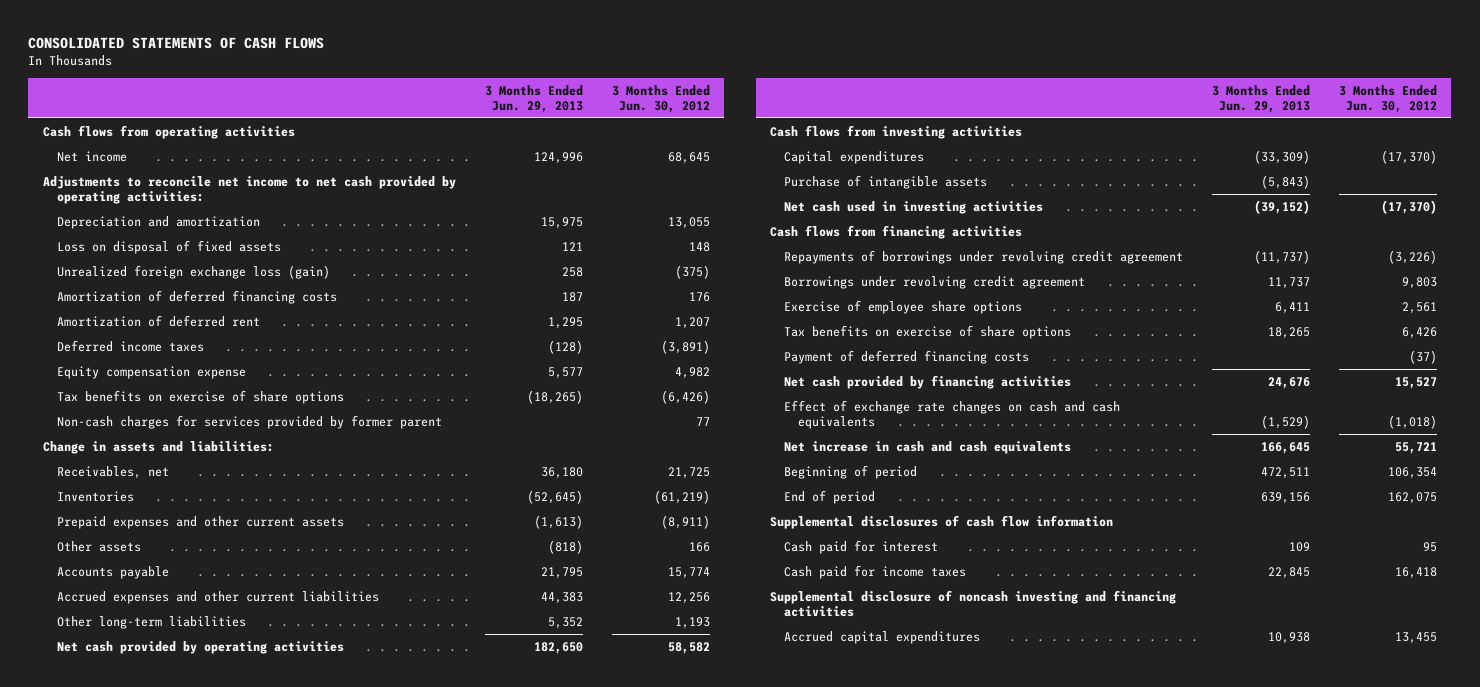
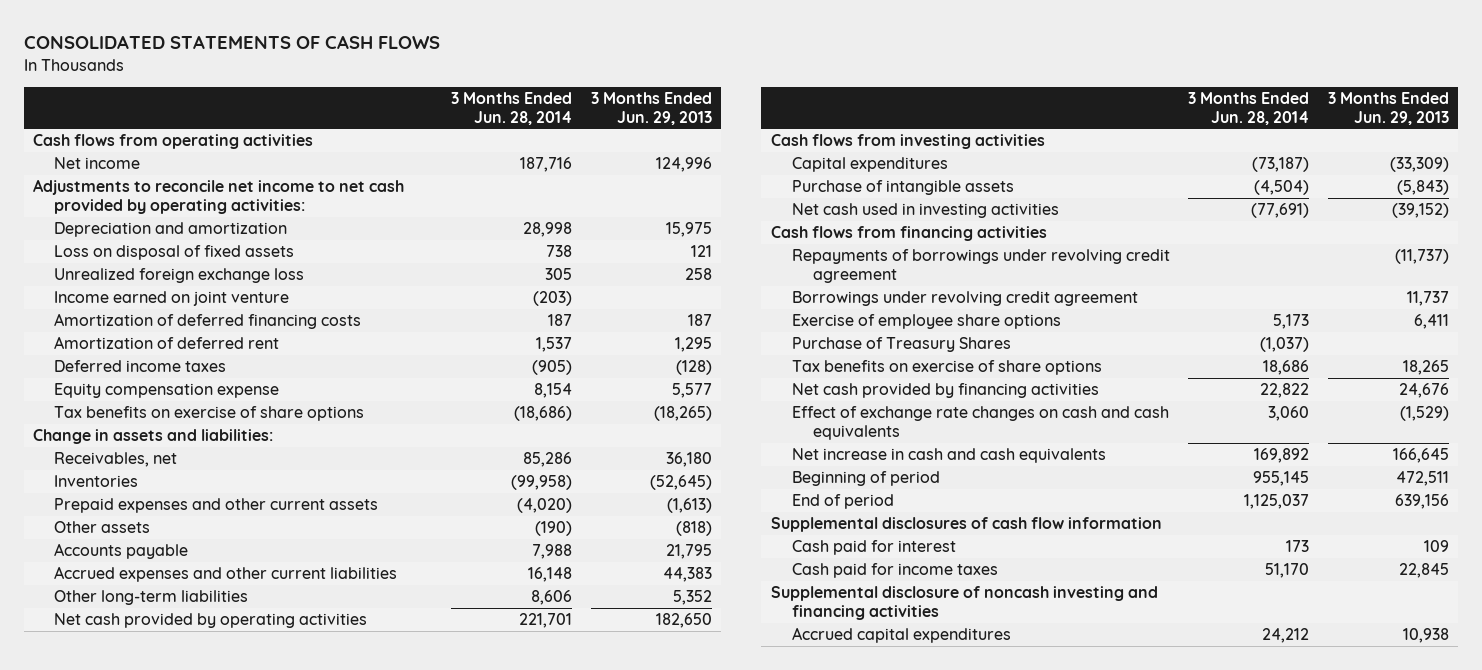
[611,84,710,113] 3 Months Ended Jun. 30, 2012 -> none
none -> [451,91,573,125] 3 Months Ended Jun. 28, 2014
[56,264,330,279] Unrealized foreign exchange loss (gain) -> [54,268,305,284] Unrealized foreign exchange loss
none -> [54,291,290,307] Income earned on joint venture
[56,414,442,429] Non-cash charges for services provided by former parent -> none
none -> [791,337,1011,353] Purchase of Treasury Shares
[784,349,1030,364] Payment of deferred financing costs -> none

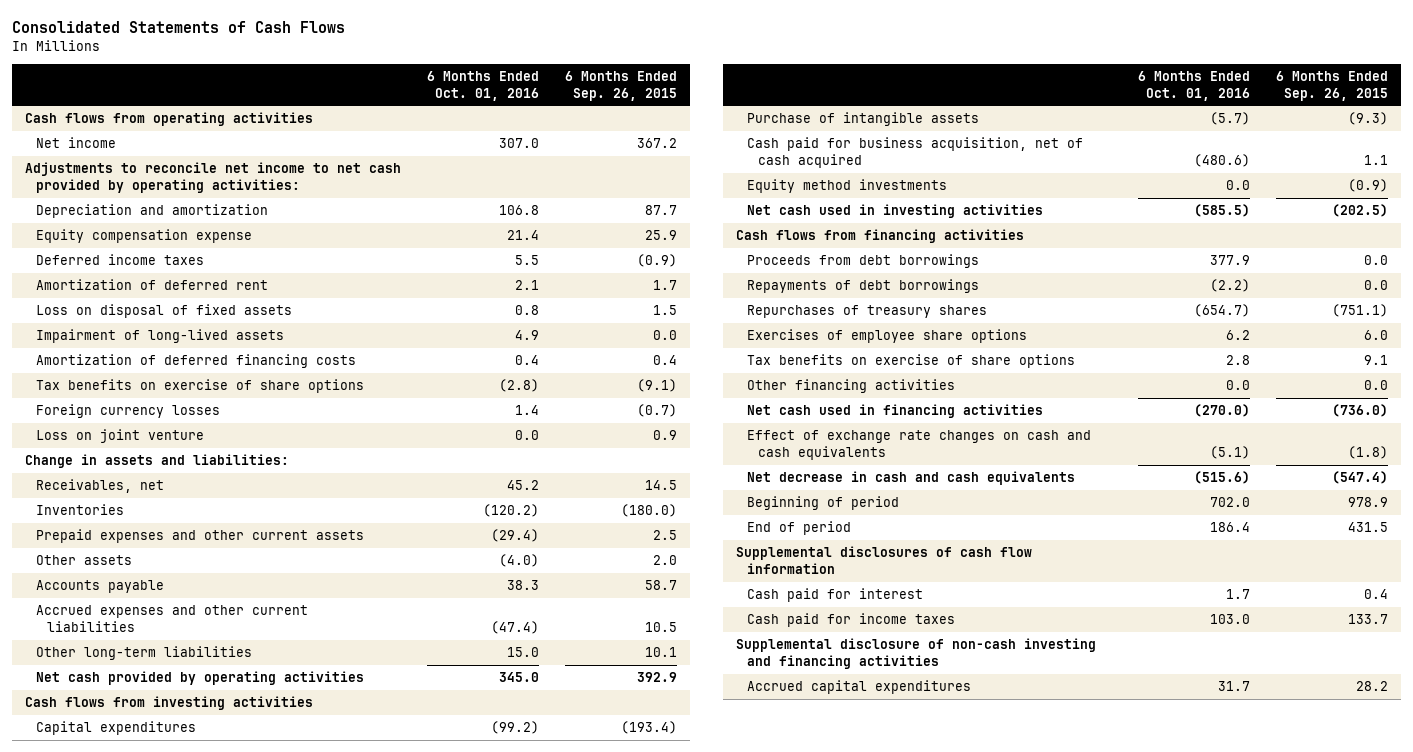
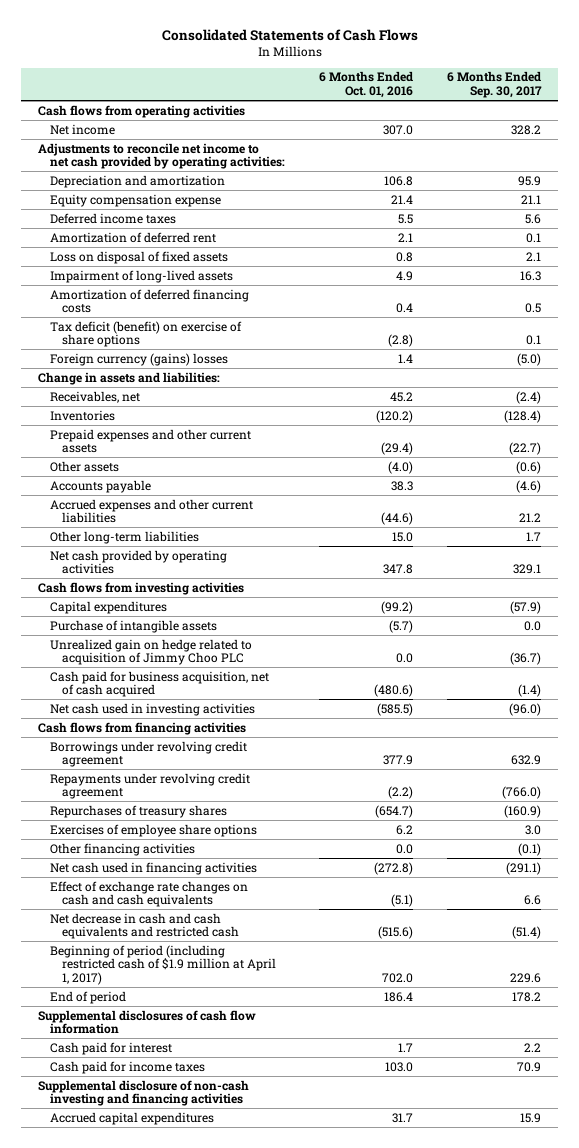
[564,70,677,101] 6 Months Ended Sep. 26, 2015 -> none
none -> [446,71,542,99] 6 Months Ended Sep. 30, 2017
[36,429,205,444] Loss on joint venture -> none
[36,379,365,394] Tax benefits on exercise of share options -> [49,320,242,348] Tax deficit (benefit) on exercise of share options
[36,404,221,419] Foreign currency losses -> [49,352,228,366] Foreign currency (gains) losses
[491,621,540,635] (47.4) -> [380,512,413,526] (44.6)
[499,672,540,683] 345.0 -> [382,564,413,575] 347.8
none -> [49,638,252,666] Unrealized gain on hedge related to acquisition of Jimmy Choo PLC
[746,179,947,194] Equity method investments -> none
[746,254,979,269] Proceeds from debt borrowings -> [49,740,247,768] Borrowings under revolving credit agreement
[746,279,979,294] Repayments of debt borrowings -> [49,772,250,800] Repayments under revolving credit agreement
[746,354,1075,369] Tax benefits on exercise of share options -> none
[1193,404,1250,418] (270.0) -> [373,861,413,875] (272.8)
[746,496,899,511] Beginning of period -> none
[746,471,1075,486] Net decrease in cash and cash equivalents -> [49,912,239,940] Net decrease in cash and cash equivalents and restricted cash
none -> [49,944,276,986] Beginning of period (including restricted cash of $1.9 million at April 1, 2017)

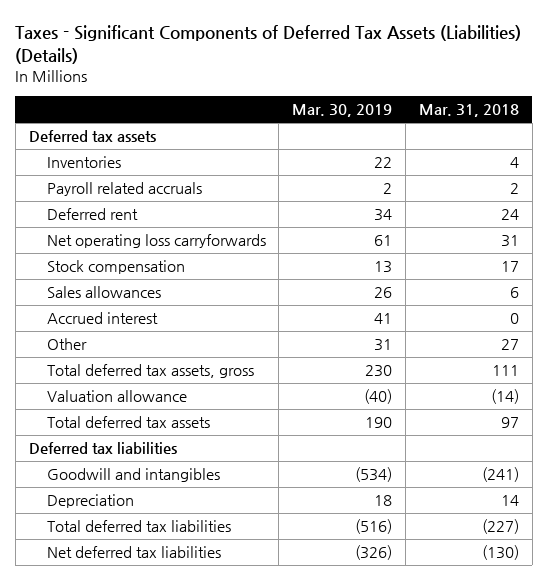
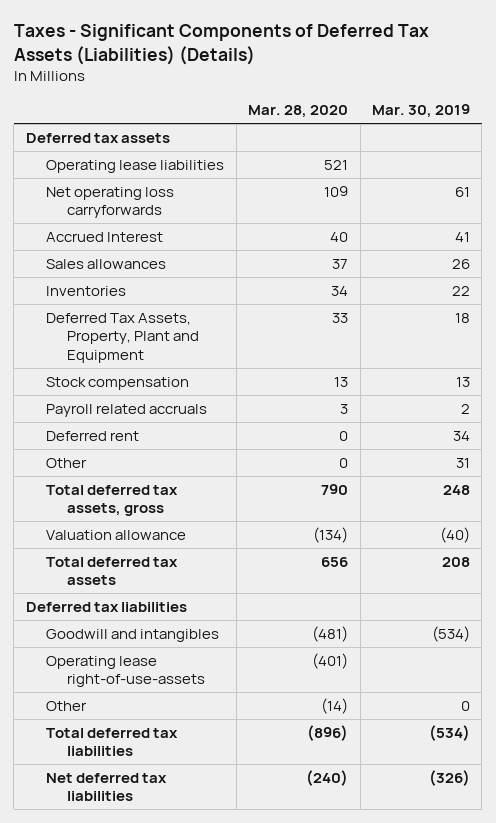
[418,104,519,118] Mar. 31, 2018 -> none
none -> [248,105,349,119] Mar. 28, 2020
none -> [46,160,225,174] Operating lease liabilities
[46,234,266,249] Net operating loss carryforwards -> [46,187,175,219] Net operating loss carryforwards
none -> [46,232,164,243] Accrued Interest
[46,286,161,299] Sales allowances -> [46,259,167,270] Sales allowances
none -> [46,313,200,363] Deferred Tax Assets, Property, Plant and Equipment
[46,260,185,275] Stock compensation -> [46,377,190,391] Stock compensation
[46,312,158,325] Accrued interest -> none
[365,365,393,378] 230 -> [442,485,470,496] 248
[365,417,393,429] 190 -> [441,557,470,568] 208
[46,494,134,509] Depreciation -> none
none -> [46,656,206,688] Operating lease right-of-use-assets
none -> [46,701,88,712] Other
[355,519,393,535] (516) -> [428,725,470,742] (534)

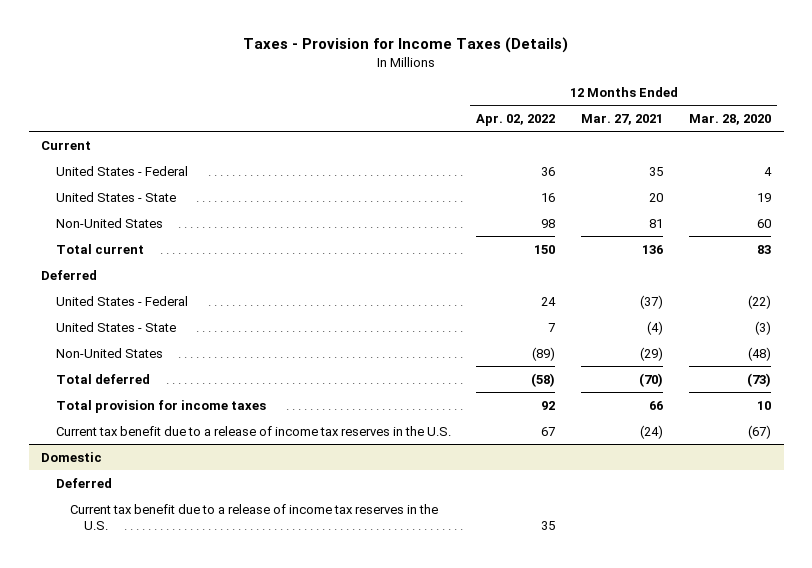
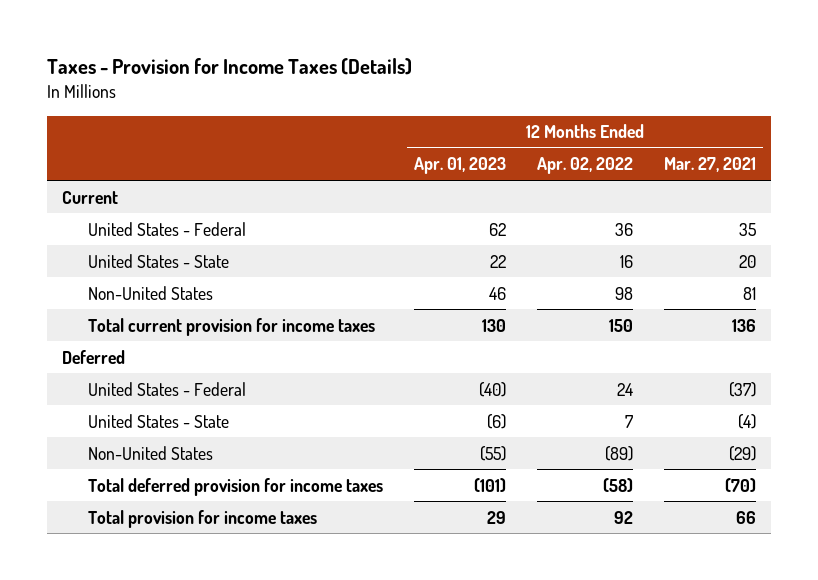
[689,114,772,126] Mar. 28, 2020 -> none
none -> [414,157,507,175] Apr. 01, 2023
[55,243,144,254] Total current -> [88,317,376,336] Total current provision for income taxes
[55,373,150,384] Total deferred -> [88,477,384,496] Total deferred provision for income taxes
[55,425,451,436] Current tax benefit due to a release of income tax reserves in the U.S. -> none
[41,451,103,462] Domestic -> none
[55,477,112,488] Deferred -> none
[69,503,438,531] Current tax benefit due to a release of income tax reserves in the U.S. -> none

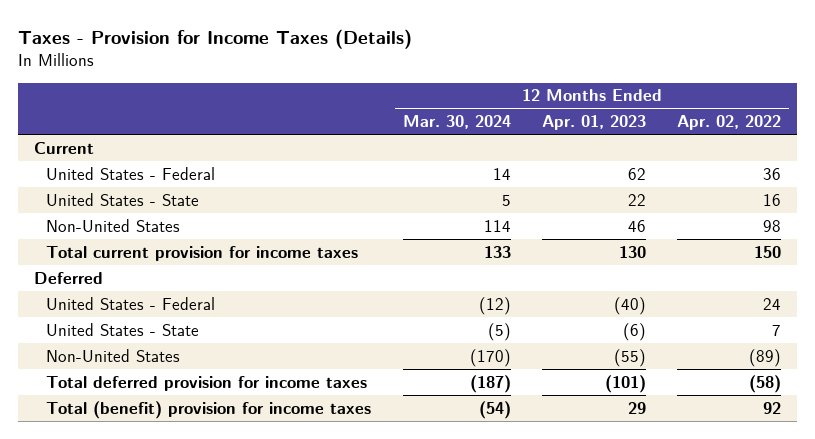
[663,157,756,173] Mar. 27, 2021 -> none
none -> [402,115,511,130] Mar. 30, 2024
[88,509,318,528] Total provision for income taxes -> [46,400,372,419] Total (benefit) provision for income taxes

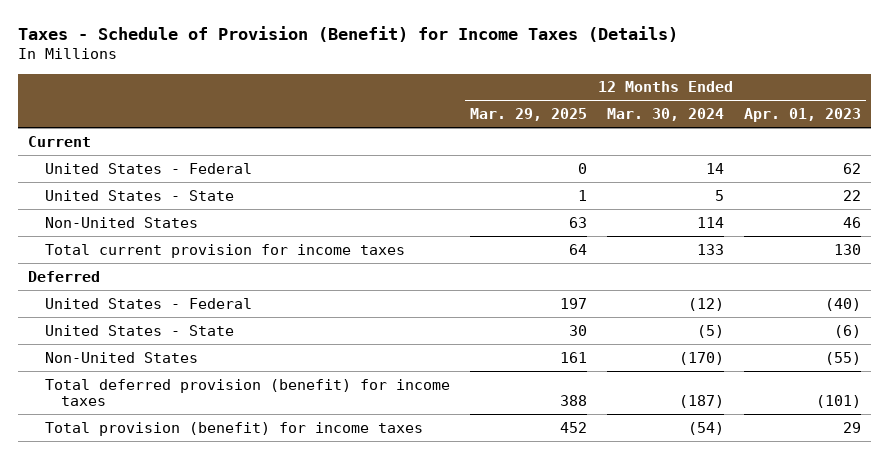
[18,28,413,49] Taxes - Provision for Income Taxes (Details) -> [17,25,678,42] Taxes - Schedule of Provision (Benefit) for Income Taxes (Details)
[677,115,782,131] Apr. 02, 2022 -> none
none -> [469,108,587,122] Mar. 29, 2025
[46,375,368,391] Total deferred provision for income taxes -> [44,378,450,407] Total deferred provision (benefit) for income taxes
[46,400,372,419] Total (benefit) provision for income taxes -> [44,421,423,436] Total provision (benefit) for income taxes

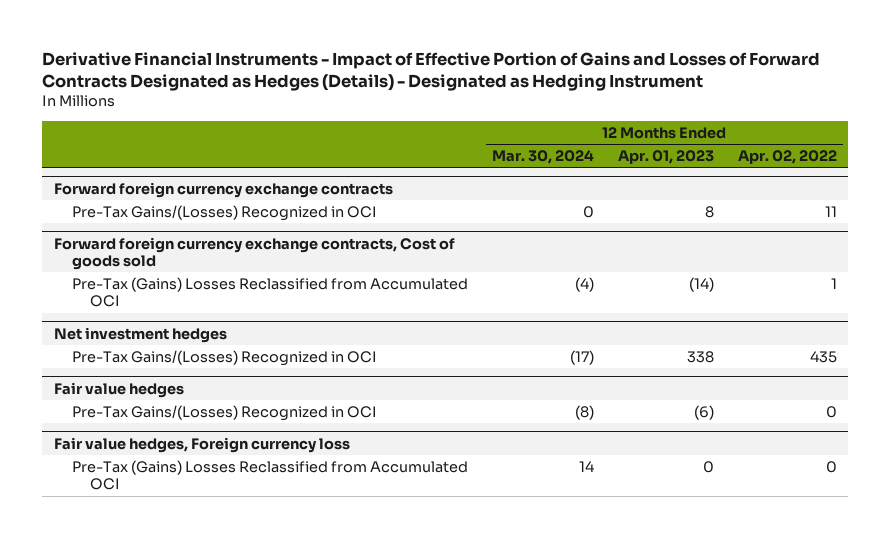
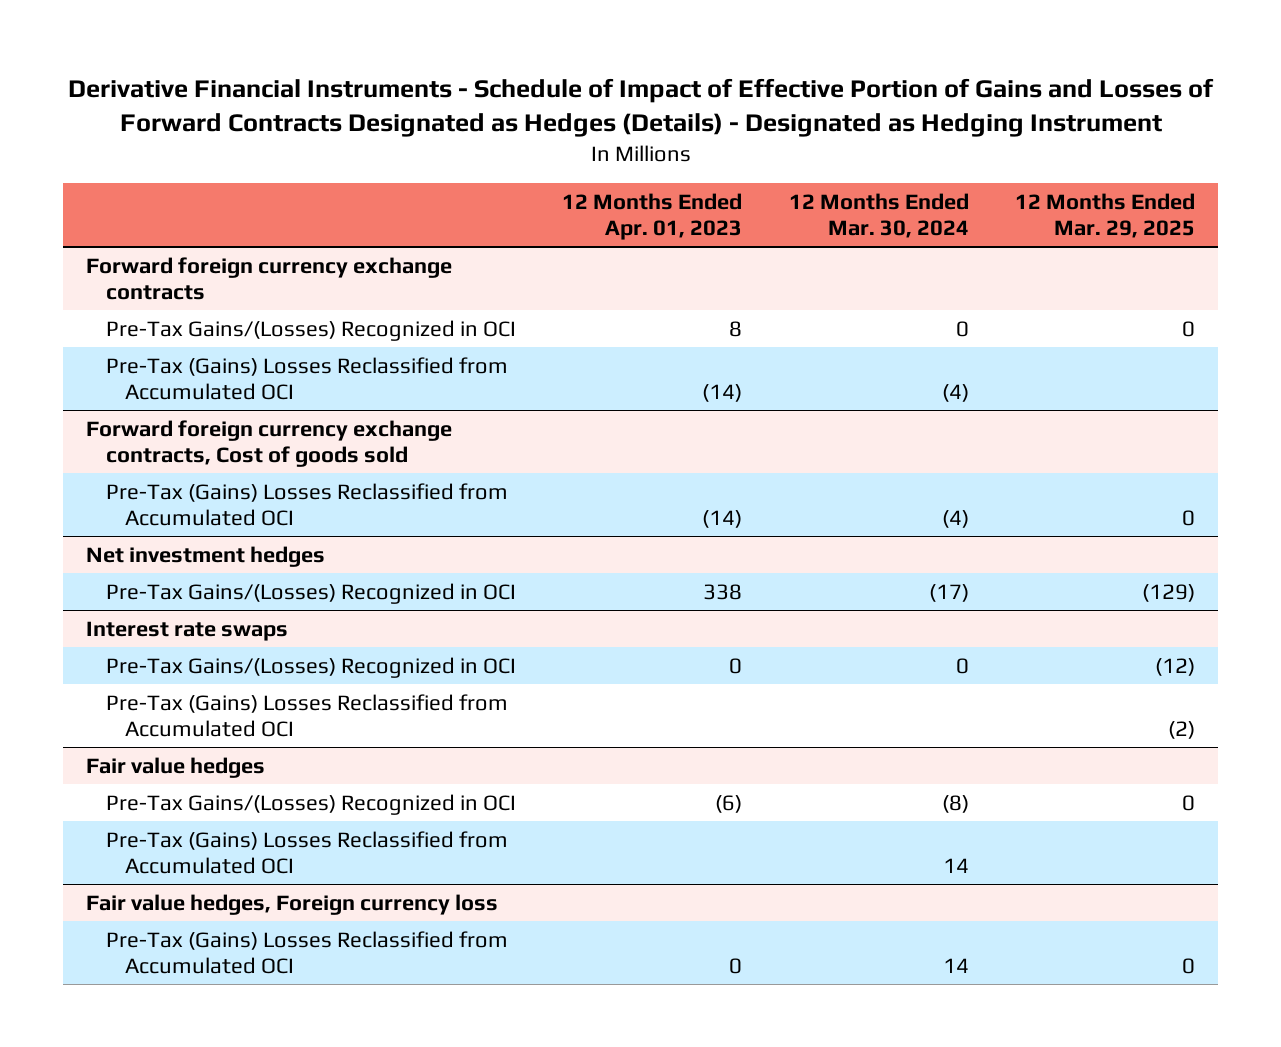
[42,51,821,92] Derivative Financial Instruments - Impact of Effective Portion of Gains and Losses of Forward Contracts Designated as Hedges (Details) - Designated as Hedging Instrument -> [67,78,1214,138] Derivative Financial Instruments - Schedule of Impact of Effective Portion of Gains and Losses of Forward Contracts Designated as Hedges (Details) - Designated as Hedging Instrument
[737,149,837,164] Apr. 02, 2022 -> none
none -> [1015,192,1196,239] 12 Months Ended Mar. 29, 2025
none -> [105,356,508,400] Pre-Tax (Gains) Losses Reclassified from Accumulated OCI
none -> [86,620,289,641] Interest rate swaps
none -> [105,656,516,678] Pre-Tax Gains/(Losses) Recognized in OCI
none -> [105,693,508,737] Pre-Tax (Gains) Losses Reclassified from Accumulated OCI
none -> [105,830,508,874] Pre-Tax (Gains) Losses Reclassified from Accumulated OCI

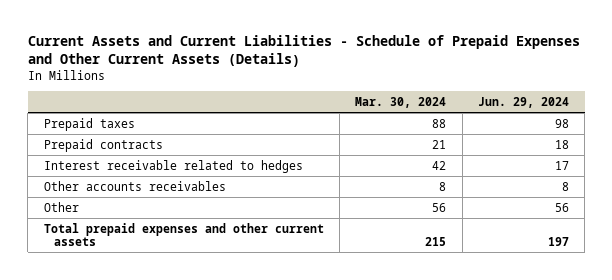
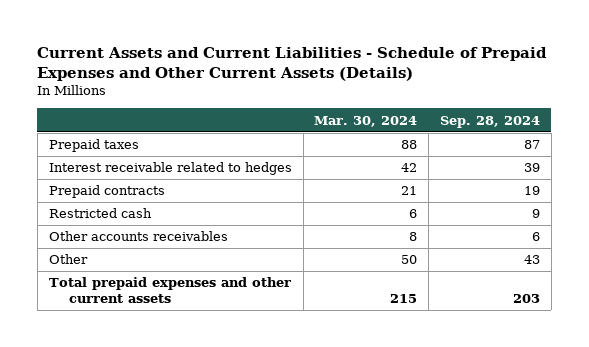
[477,96,569,108] Jun. 29, 2024 -> none
none -> [439,115,540,128] Sep. 28, 2024
[43,138,163,152] Prepaid contracts -> [48,185,165,199] Prepaid contracts
none -> [48,208,152,219] Restricted cash
[432,202,447,212] 56 -> [401,255,418,265] 50

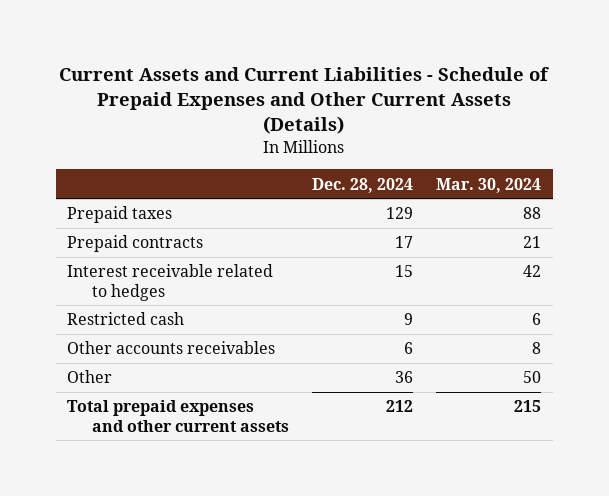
[439,115,540,128] Sep. 28, 2024 -> none
none -> [312,177,414,193] Dec. 28, 2024
[48,162,292,176] Interest receivable related to hedges -> [67,264,274,301] Interest receivable related to hedges

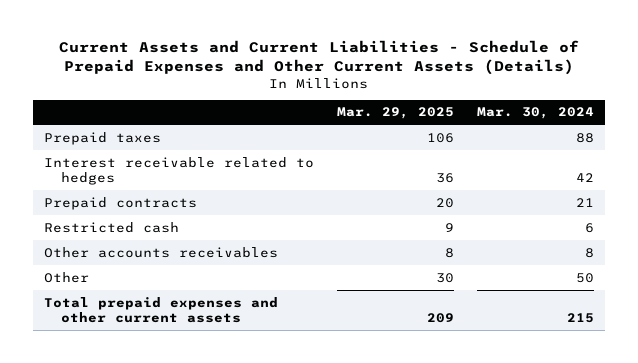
[312,177,414,193] Dec. 28, 2024 -> none
none -> [336,107,454,120] Mar. 29, 2025
[67,235,204,253] Prepaid contracts -> [44,196,198,210] Prepaid contracts

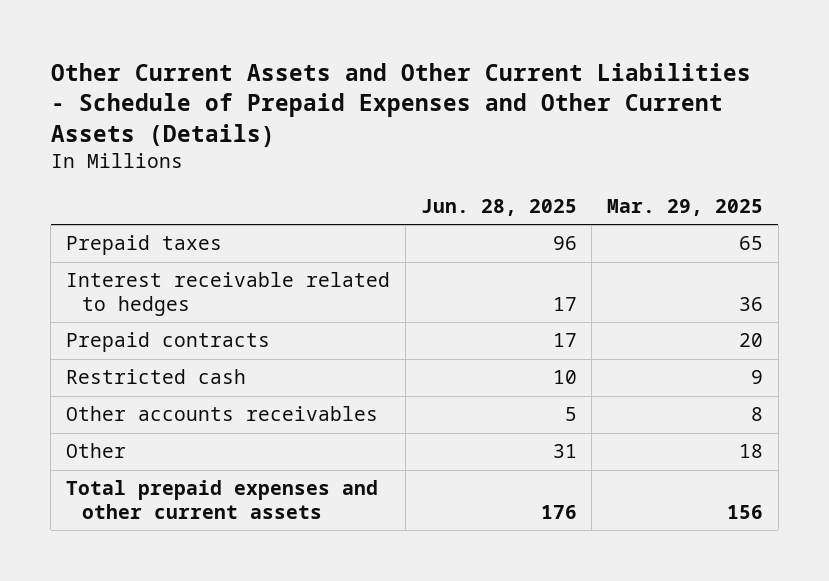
[58,39,579,76] Current Assets and Current Liabilities - Schedule of Prepaid Expenses and Other Current Assets (Details) -> [50,63,751,147] Other Current Assets and Other Current Liabilities - Schedule of Prepaid Expenses and Other Current Assets (Details)
[476,107,594,120] Mar. 30, 2024 -> none
none -> [420,198,577,216] Jun. 28, 2025
[426,132,454,143] 106 -> [739,236,764,251] 65
[435,272,454,283] 30 -> [739,444,764,459] 18
[426,313,454,324] 209 -> [727,505,764,520] 156

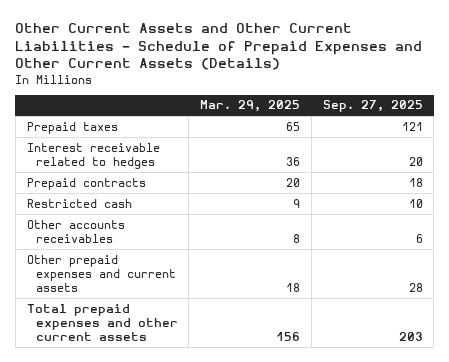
[420,198,577,216] Jun. 28, 2025 -> none
none -> [322,100,423,113] Sep. 27, 2025
[66,443,127,459] Other -> [26,254,176,293] Other prepaid expenses and current assets

